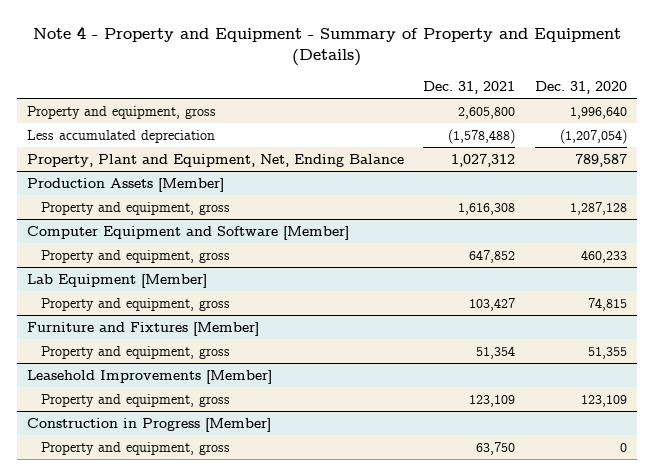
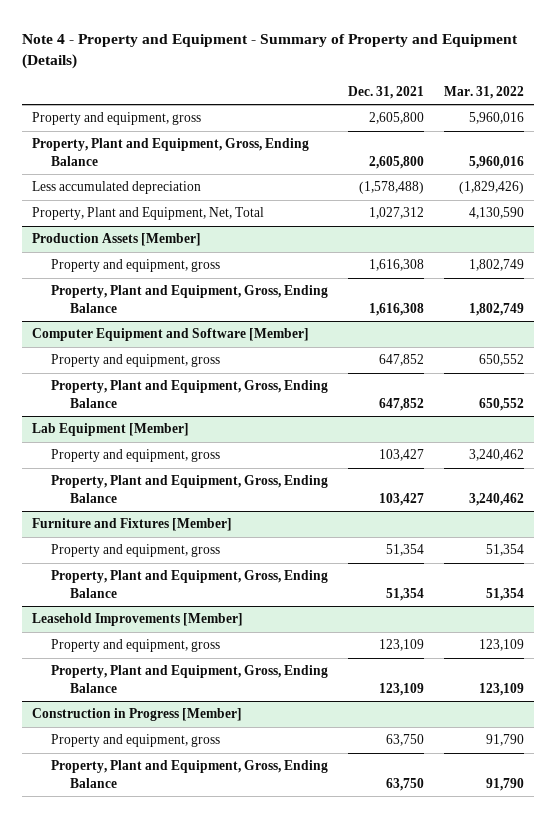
[534,81,627,95] Dec. 31, 2020 -> none
none -> [443,85,524,99] Mar. 31, 2022
none -> [32,138,310,166] Property, Plant and Equipment, Gross, Ending Balance
[26,153,404,167] Property, Plant and Equipment, Net, Ending Balance -> [32,207,265,221] Property, Plant and Equipment, Net, Total
none -> [51,285,329,313] Property, Plant and Equipment, Gross, Ending Balance
none -> [51,380,329,408] Property, Plant and Equipment, Gross, Ending Balance
none -> [51,475,329,503] Property, Plant and Equipment, Gross, Ending Balance
none -> [51,570,329,598] Property, Plant and Equipment, Gross, Ending Balance
none -> [51,665,329,693] Property, Plant and Equipment, Gross, Ending Balance
none -> [51,760,329,788] Property, Plant and Equipment, Gross, Ending Balance

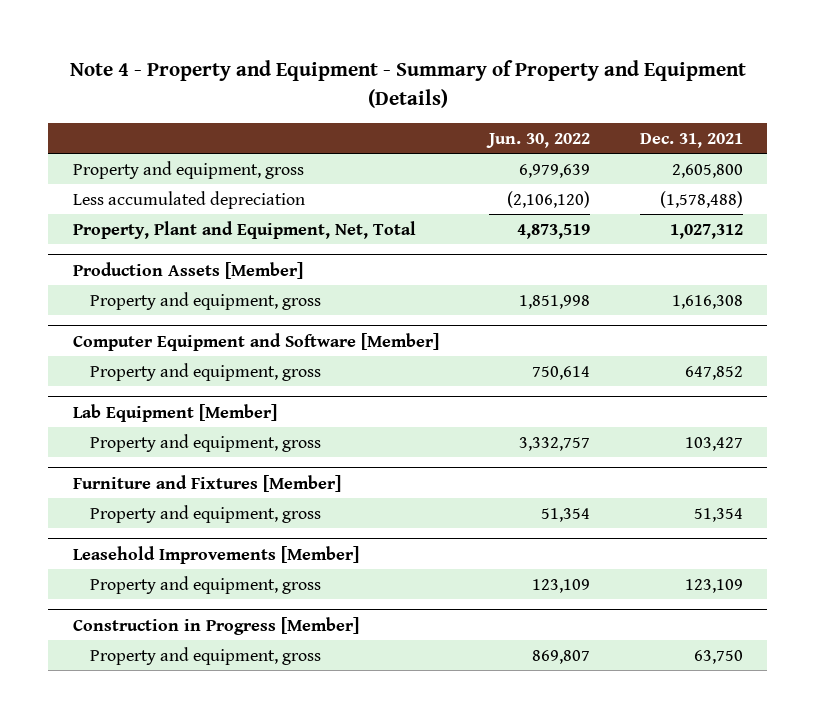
[443,85,524,99] Mar. 31, 2022 -> none
none -> [485,132,590,148] Jun. 30, 2022
[32,138,310,166] Property, Plant and Equipment, Gross, Ending Balance -> none
[51,285,329,313] Property, Plant and Equipment, Gross, Ending Balance -> none
[51,380,329,408] Property, Plant and Equipment, Gross, Ending Balance -> none
[51,475,329,503] Property, Plant and Equipment, Gross, Ending Balance -> none
[51,570,329,598] Property, Plant and Equipment, Gross, Ending Balance -> none
[51,665,329,693] Property, Plant and Equipment, Gross, Ending Balance -> none
[51,760,329,788] Property, Plant and Equipment, Gross, Ending Balance -> none

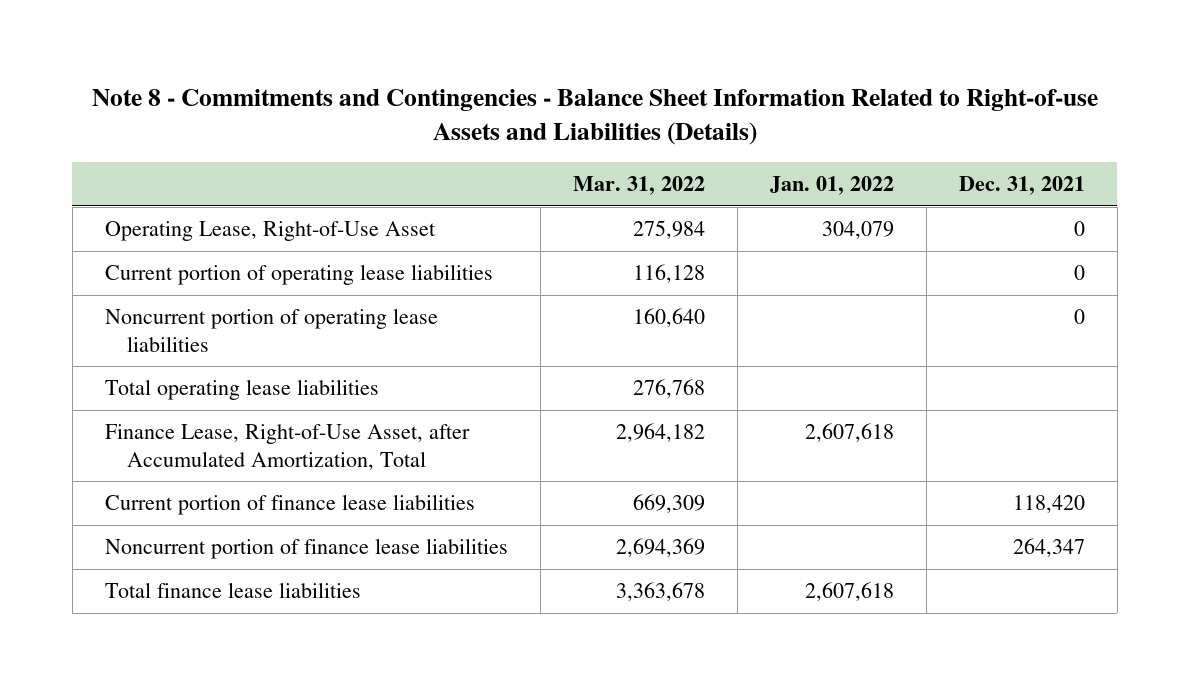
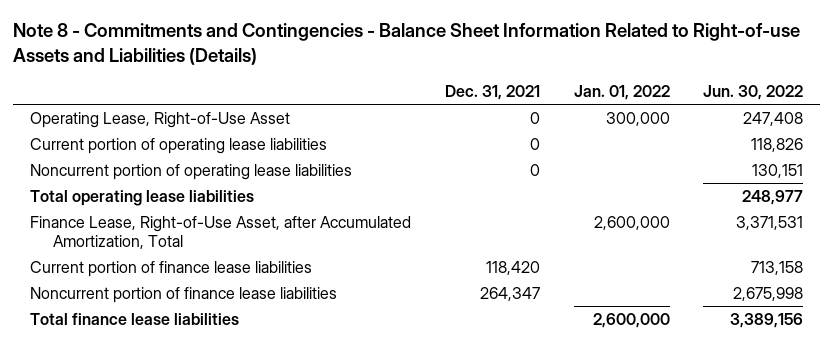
[572,176,705,196] Mar. 31, 2022 -> none
none -> [703,84,804,100] Jun. 30, 2022
[821,221,894,240] 304,079 -> [605,111,670,126] 300,000
[804,423,894,443] 2,607,618 -> [593,215,670,230] 2,600,000
[804,582,894,602] 2,607,618 -> [592,312,670,328] 2,600,000

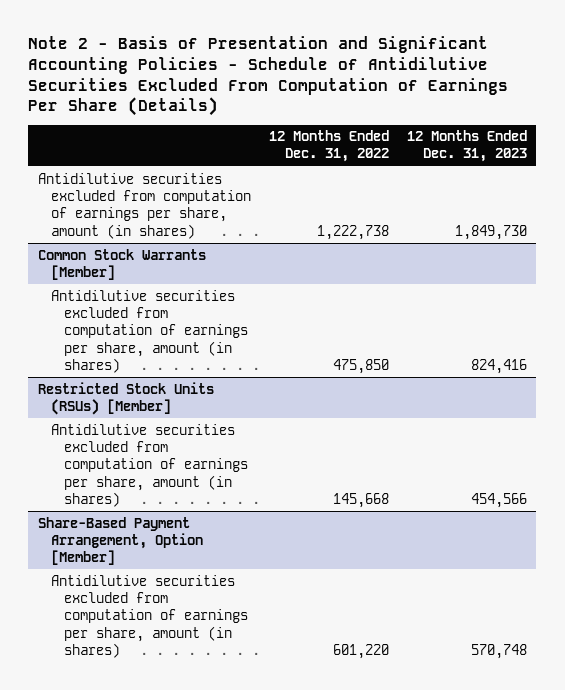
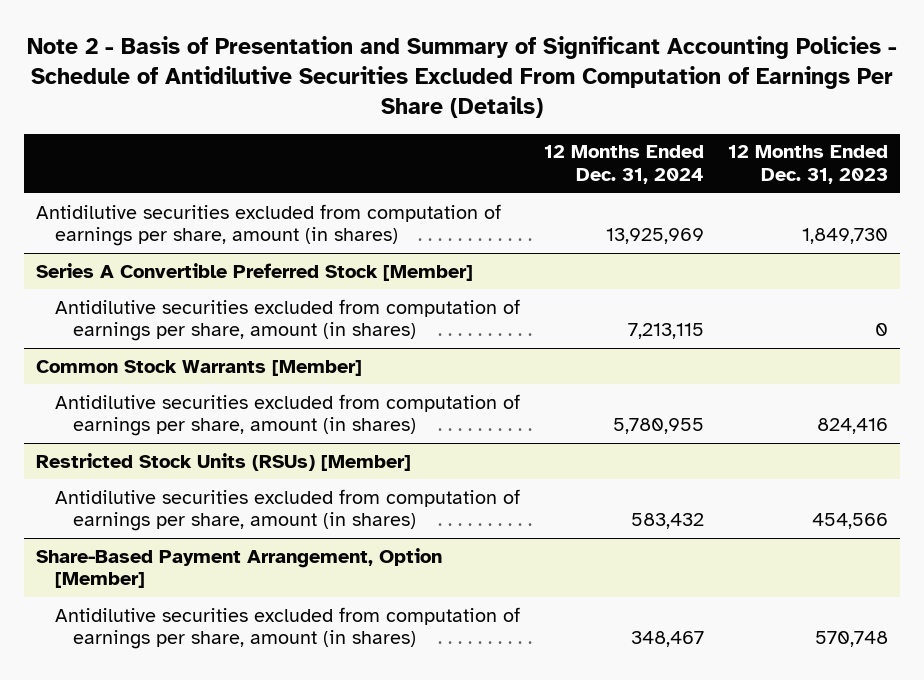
[28,36,509,117] Note 2 - Basis of Presentation and Significant Accounting Policies - Schedule of Antidilutive Securities Excluded From Computation of Earnings Per Share (Details) -> [27,36,898,119] Note 2 - Basis of Presentation and Summary of Significant Accounting Policies - Schedule of Antidilutive Securities Excluded From Computation of Earnings Per Share (Details)
[268,130,389,163] 12 Months Ended Dec. 31, 2022 -> none
none -> [543,145,704,185] 12 Months Ended Dec. 31, 2024
none -> [36,262,474,281] Series A Convertible Preferred Stock [Member]
none -> [54,298,520,342] Antidilutive securities excluded from computation of earnings per share, amount (in shares)

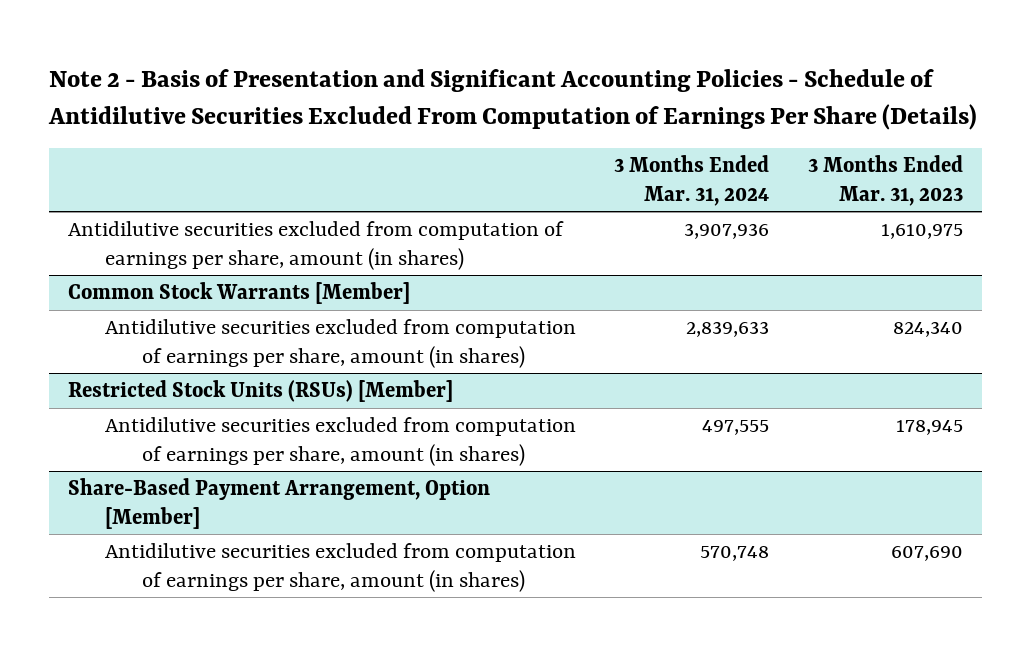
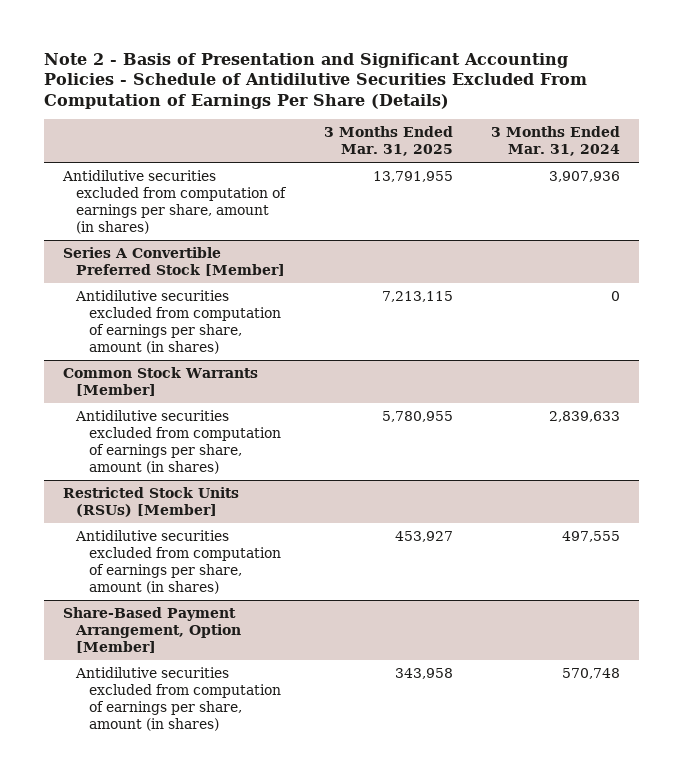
[807,154,963,206] 3 Months Ended Mar. 31, 2023 -> none
none -> [323,126,453,157] 3 Months Ended Mar. 31, 2025
none -> [63,246,285,276] Series A Convertible Preferred Stock [Member]
none -> [74,289,281,354] Antidilutive securities excluded from computation of earnings per share, amount (in shares)

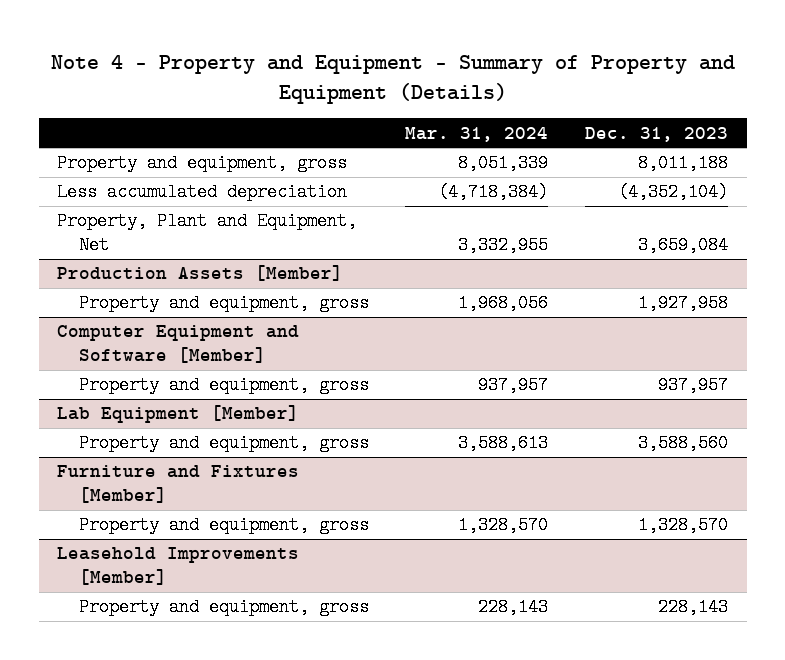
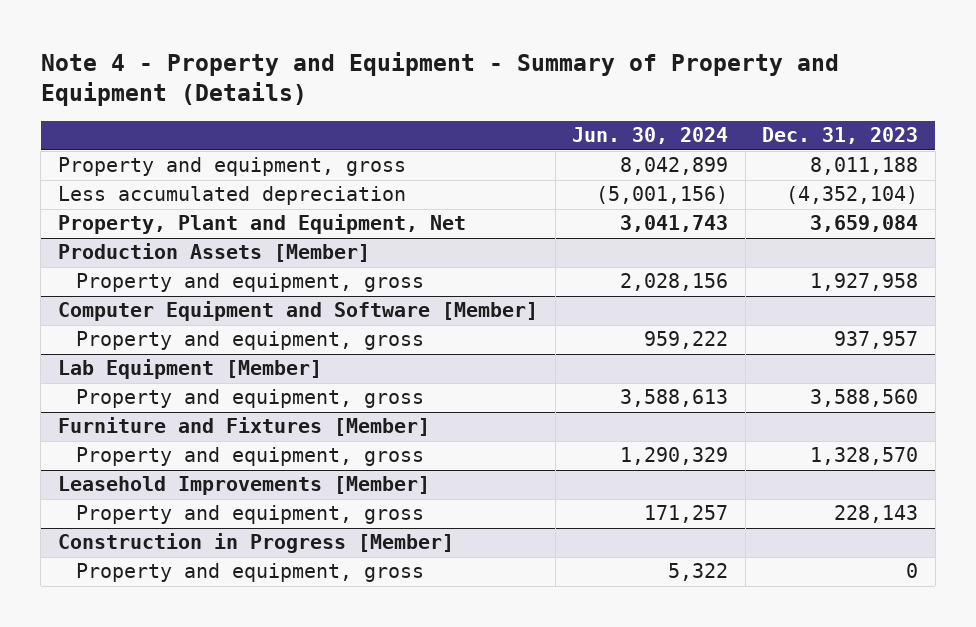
[405,126,549,142] Mar. 31, 2024 -> none
none -> [572,127,729,145] Jun. 30, 2024
none -> [58,533,455,554] Construction in Progress [Member]
none -> [76,563,425,583] Property and equipment, gross

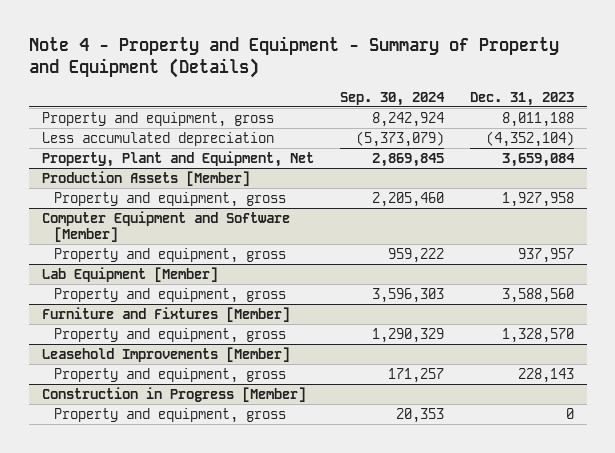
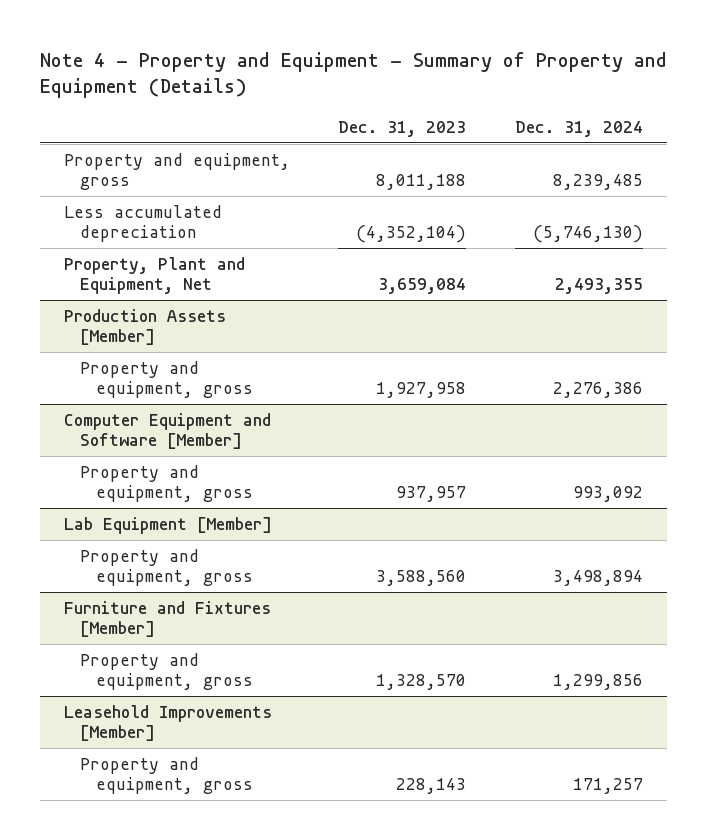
[339,91,445,106] Sep. 30, 2024 -> none
none -> [514,120,643,137] Dec. 31, 2024
[41,386,306,402] Construction in Progress [Member] -> none
[53,407,286,423] Property and equipment, gross -> none

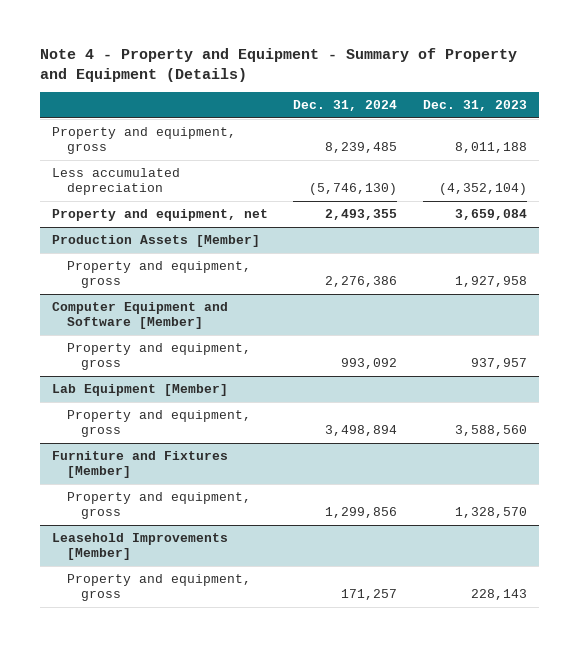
[63,256,245,295] Property, Plant and Equipment, Net -> [52,209,269,222] Property and equipment, net

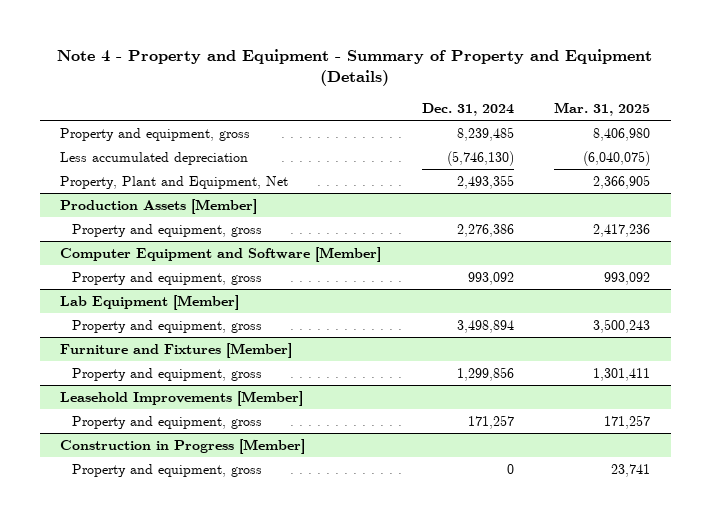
[422,100,527,112] Dec. 31, 2023 -> none
none -> [554,101,651,116] Mar. 31, 2025
[52,209,269,222] Property and equipment, net -> [60,175,289,189] Property, Plant and Equipment, Net
none -> [60,438,306,454] Construction in Progress [Member]
none -> [71,463,262,477] Property and equipment, gross

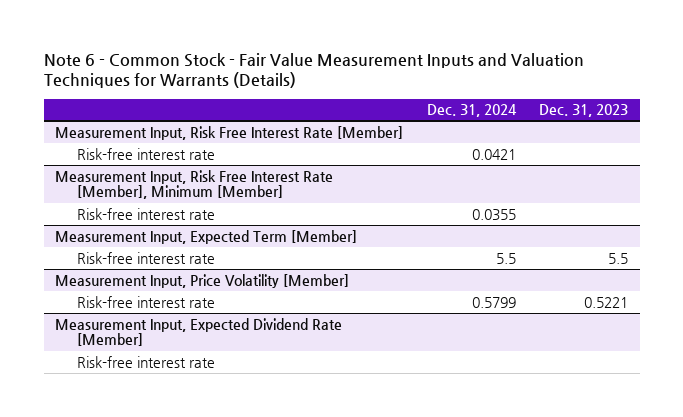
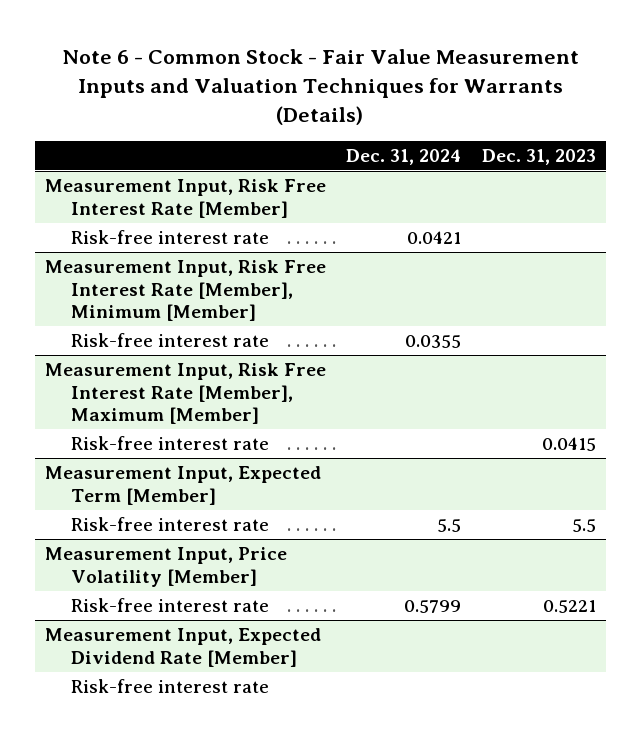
none -> [44,362,326,425] Measurement Input, Risk Free Interest Rate [Member], Maximum [Member]
none -> [70,435,269,450] Risk-free interest rate

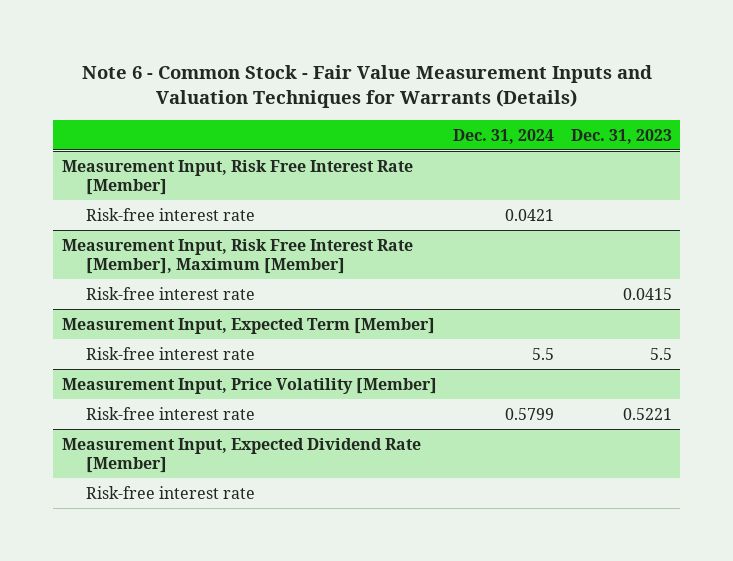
[44,259,326,322] Measurement Input, Risk Free Interest Rate [Member], Minimum [Member] -> none
[70,332,269,347] Risk-free interest rate -> none

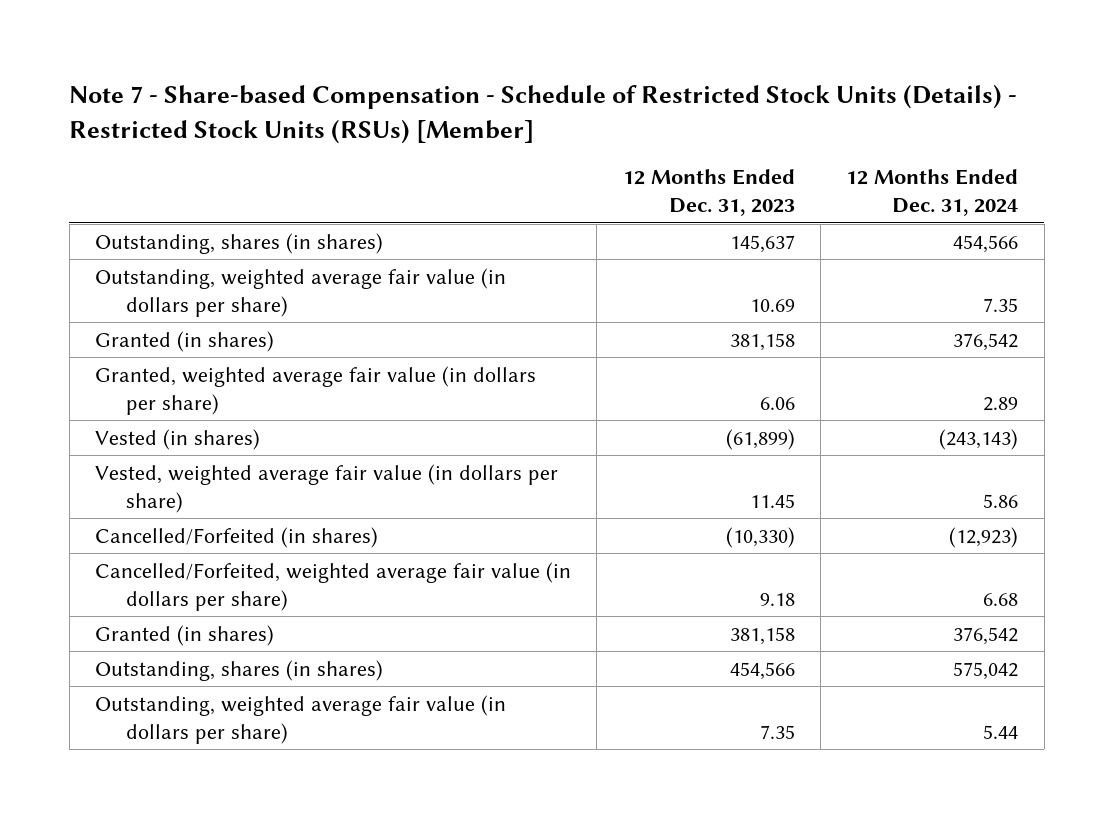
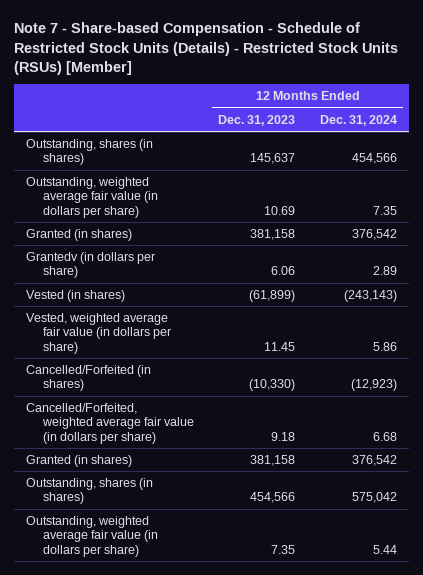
[95,365,537,415] Granted, weighted average fair value (in dollars per share) -> [26,252,156,279] Grantedv (in dollars per share)

